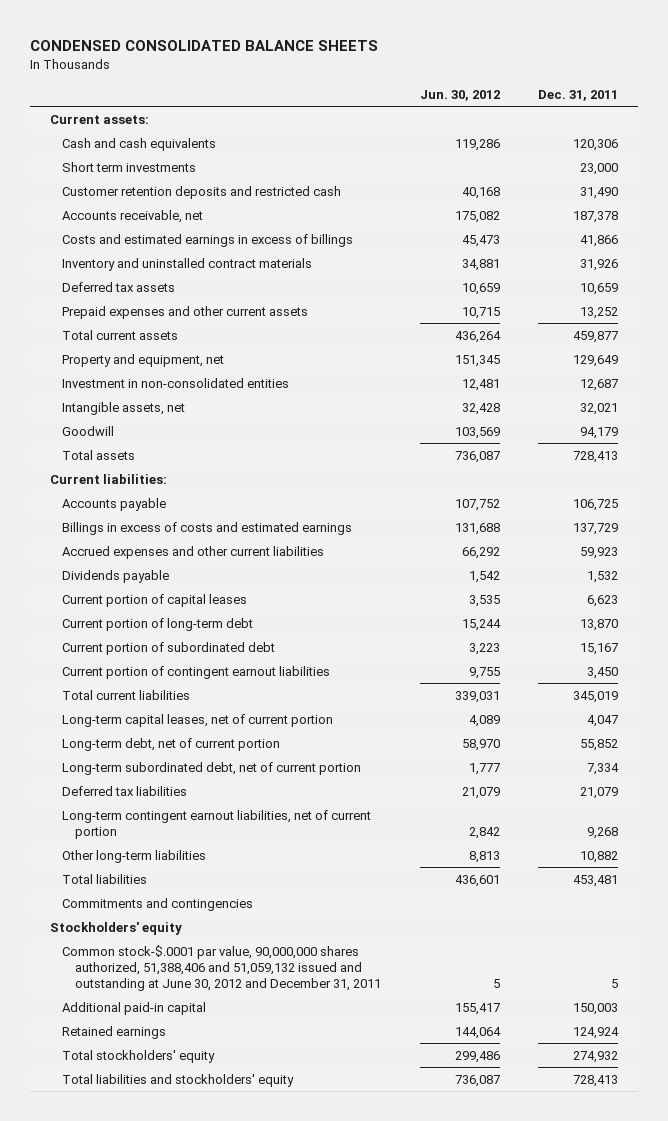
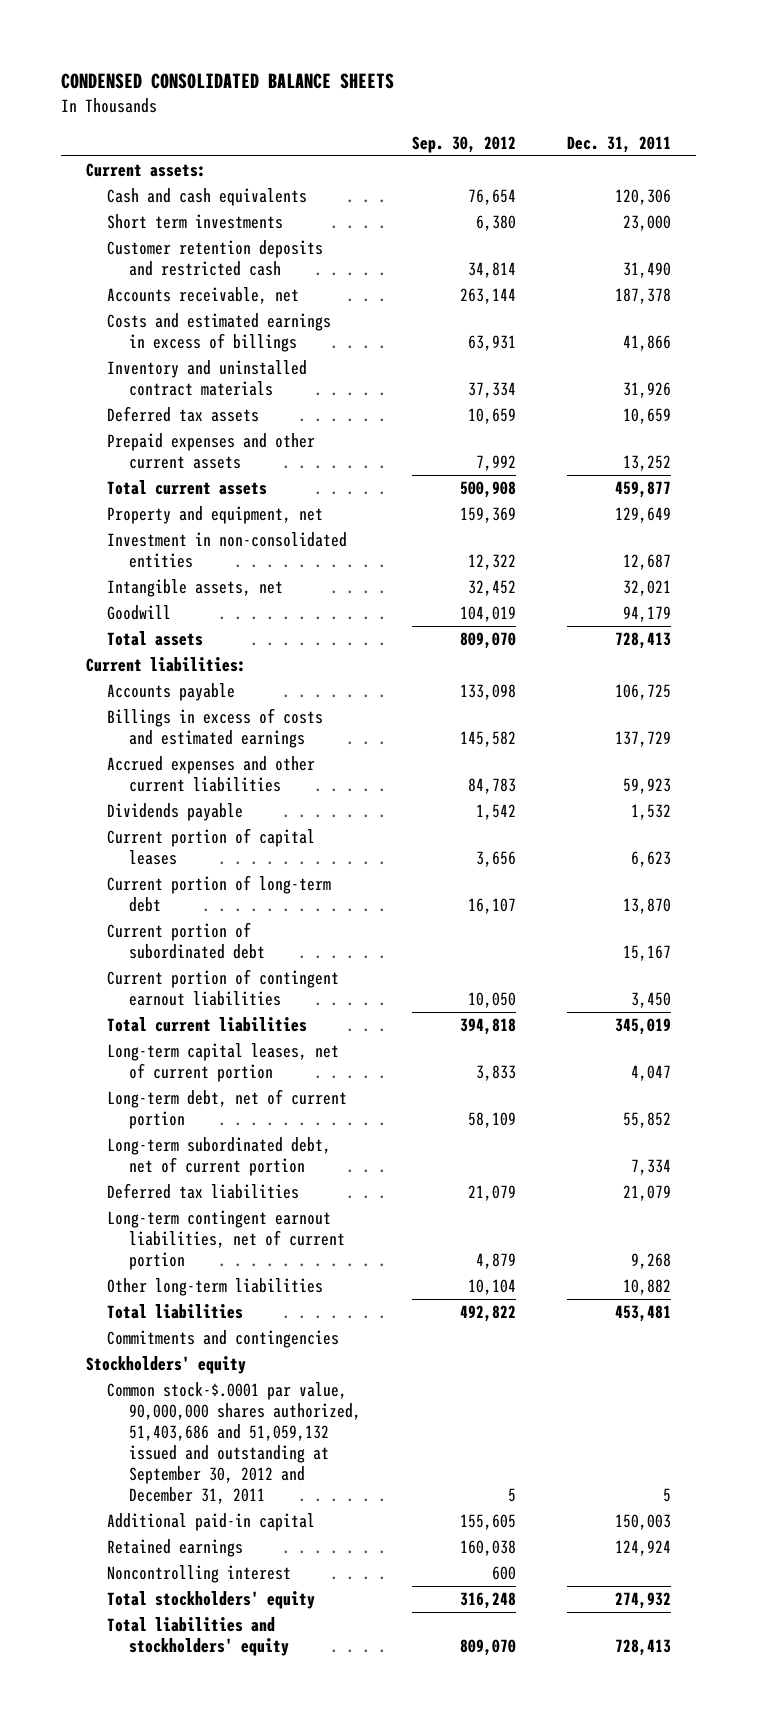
[419,89,500,101] Jun. 30, 2012 -> none
none -> [411,135,516,153] Sep. 30, 2012
[62,944,381,991] Common stock-$.0001 par value, 90,000,000 shares authorized, 51,388,406 and 51,059,132 issued and outstanding at June 30, 2012 and December 31, 2011 -> [107,1382,361,1505] Common stock-$.0001 par value, 90,000,000 shares authorized, 51,403,686 and 51,059,132 issued and outstanding at September 30, 2012 and December 31, 2011
none -> [107,1565,292,1584] Noncontrolling interest

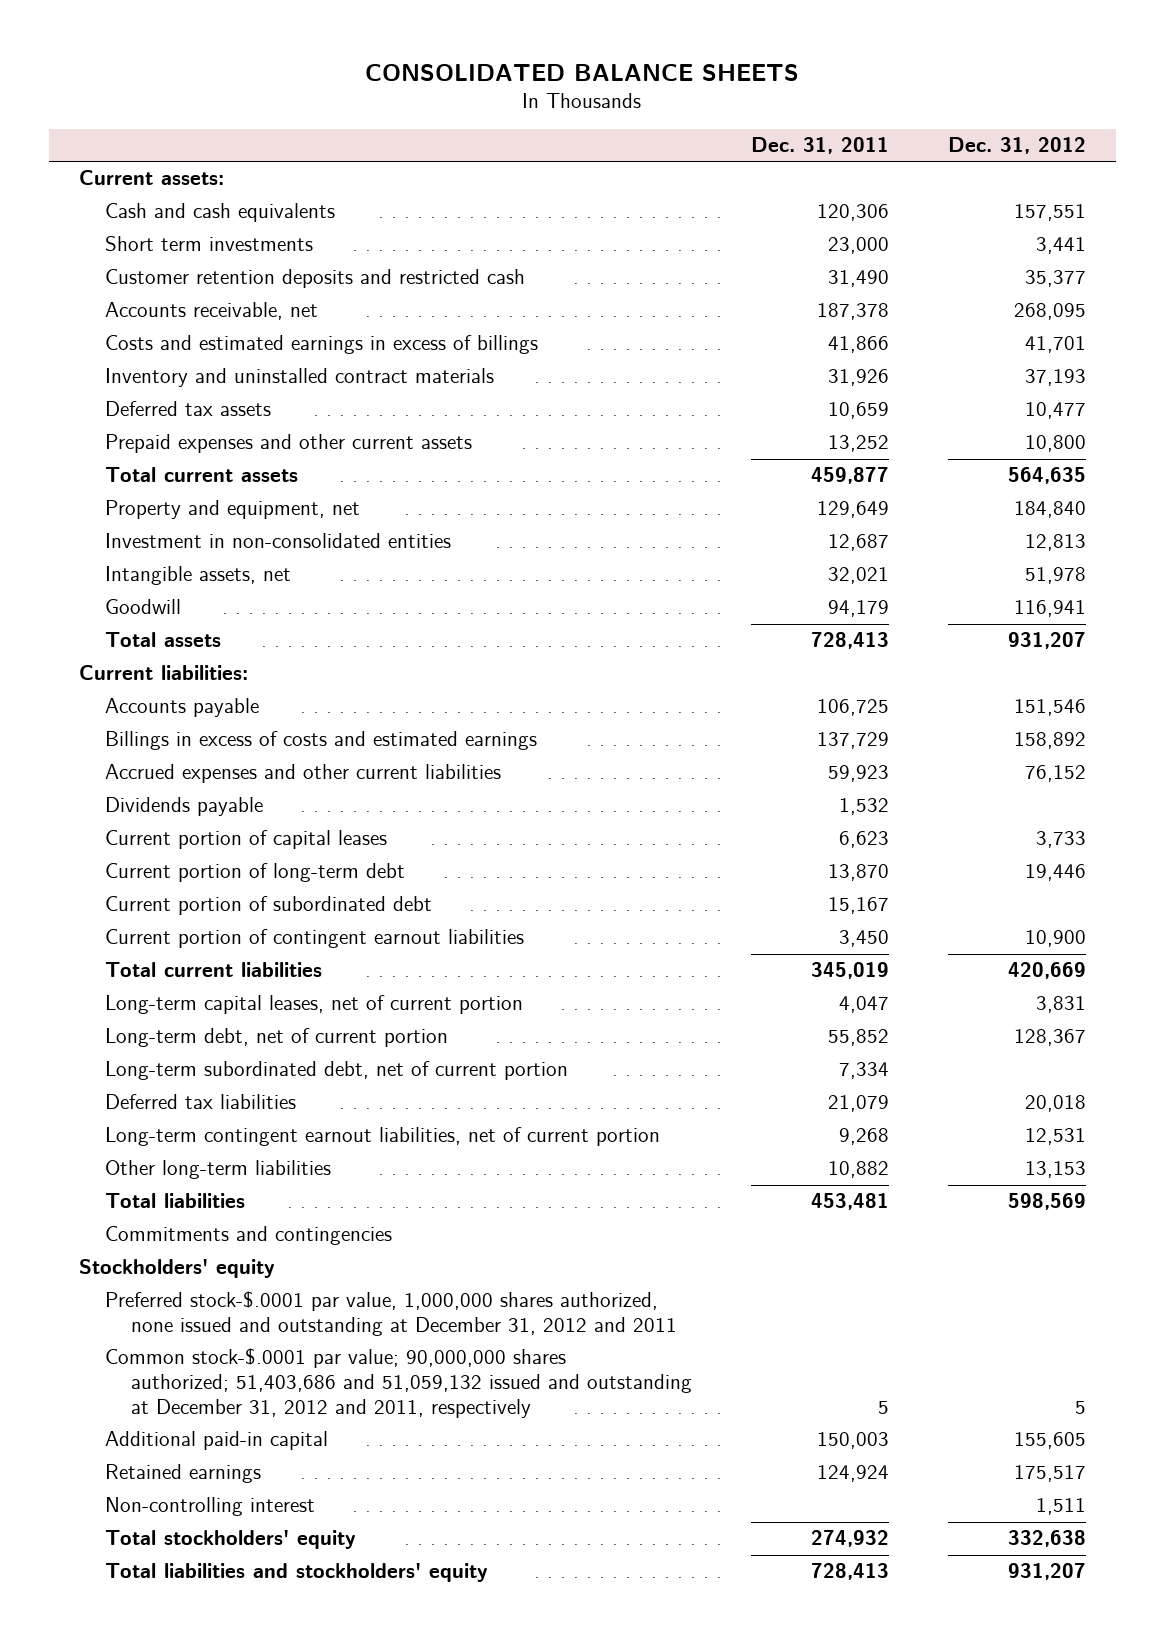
[60,73,394,90] CONDENSED CONSOLIDATED BALANCE SHEETS -> [365,63,800,81] CONSOLIDATED BALANCE SHEETS
[411,135,516,153] Sep. 30, 2012 -> none
none -> [948,137,1087,155] Dec. 31, 2012
none -> [105,1291,678,1337] Preferred stock-$.0001 par value, 1,000,000 shares authorized, none issued and outstanding at December 31, 2012 and 2011
[107,1382,361,1505] Common stock-$.0001 par value, 90,000,000 shares authorized, 51,403,686 and 51,059,132 issued and outstanding at September 30, 2012 and December 31, 2011 -> [105,1348,693,1418] Common stock-$.0001 par value; 90,000,000 shares authorized; 51,403,686 and 51,059,132 issued and outstanding at December 31, 2012 and 2011, respectively
[107,1565,292,1584] Noncontrolling interest -> [105,1497,316,1517] Non-controlling interest

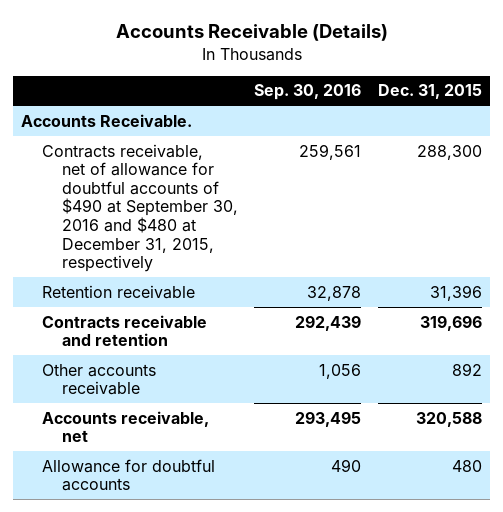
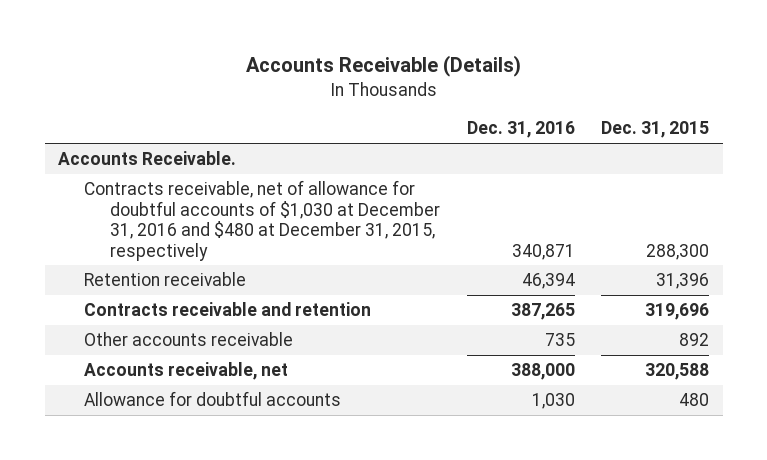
[254,84,362,101] Sep. 30, 2016 -> none
none -> [466,121,575,139] Dec. 31, 2016
[41,143,238,273] Contracts receivable, net of allowance for doubtful accounts of $490 at September 30, 2016 and $480 at December 31, 2015, respectively -> [83,180,440,261] Contracts receivable, net of allowance for doubtful accounts of $1,030 at December 31, 2016 and $480 at December 31, 2015, respectively

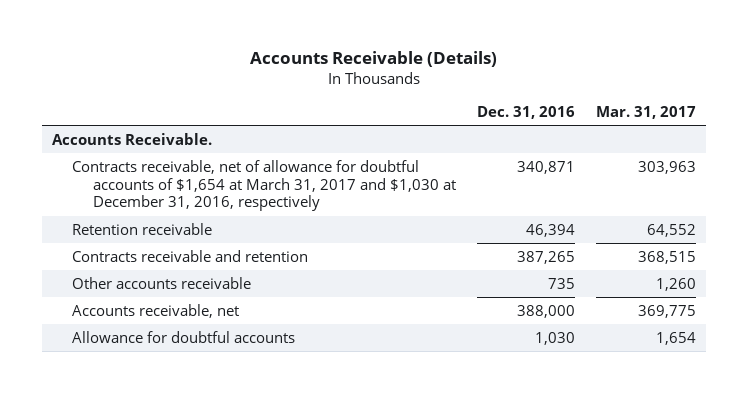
[601,121,710,139] Dec. 31, 2015 -> none
none -> [595,105,696,119] Mar. 31, 2017
[83,180,440,261] Contracts receivable, net of allowance for doubtful accounts of $1,030 at December 31, 2016 and $480 at December 31, 2015, respectively -> [72,159,456,212] Contracts receivable, net of allowance for doubtful accounts of $1,654 at March 31, 2017 and $1,030 at December 31, 2016, respectively

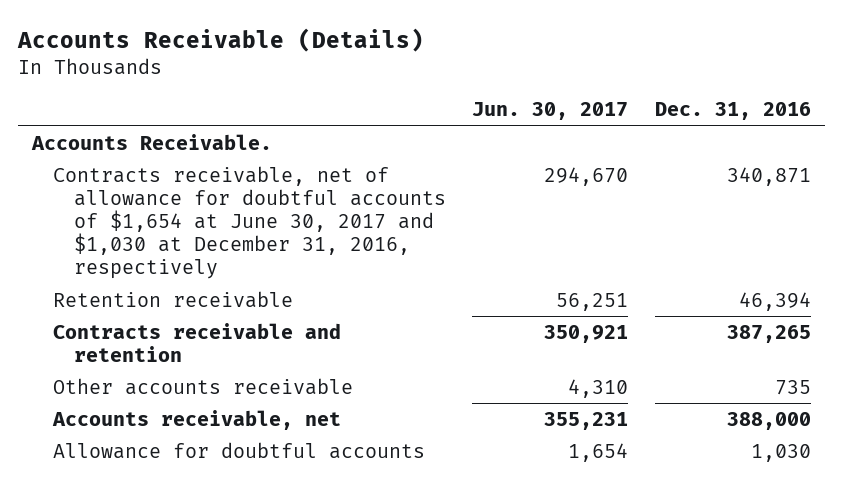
[595,105,696,119] Mar. 31, 2017 -> none
none -> [472,102,629,121] Jun. 30, 2017
[72,159,456,212] Contracts receivable, net of allowance for doubtful accounts of $1,654 at March 31, 2017 and $1,030 at December 31, 2016, respectively -> [52,165,446,280] Contracts receivable, net of allowance for doubtful accounts of $1,654 at June 30, 2017 and $1,030 at December 31, 2016, respectively

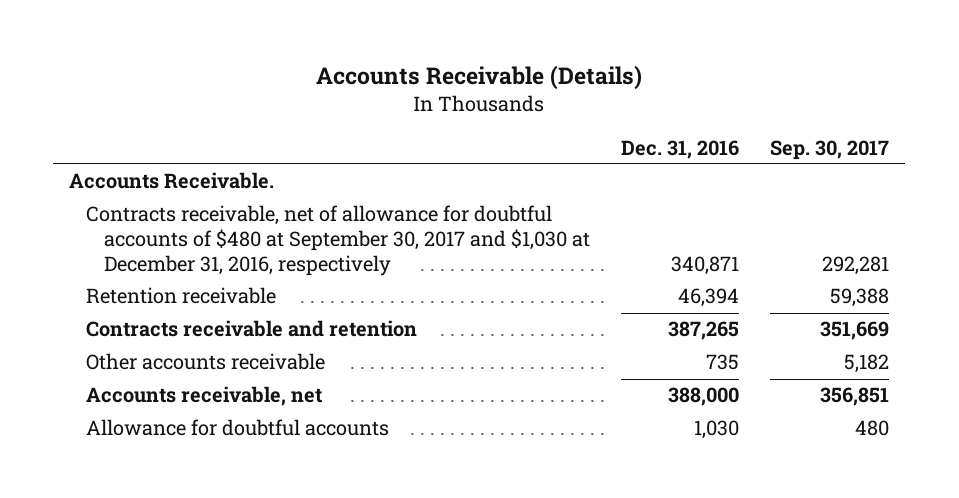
[472,102,629,121] Jun. 30, 2017 -> none
none -> [770,139,890,160] Sep. 30, 2017
[52,165,446,280] Contracts receivable, net of allowance for doubtful accounts of $1,654 at June 30, 2017 and $1,030 at December 31, 2016, respectively -> [86,205,590,276] Contracts receivable, net of allowance for doubtful accounts of $480 at September 30, 2017 and $1,030 at December 31, 2016, respectively

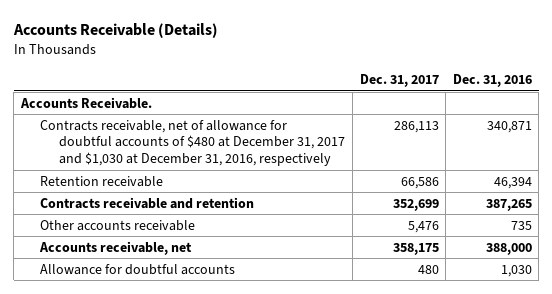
[770,139,890,160] Sep. 30, 2017 -> none
none -> [359,74,439,88] Dec. 31, 2017
[86,205,590,276] Contracts receivable, net of allowance for doubtful accounts of $480 at September 30, 2017 and $1,030 at December 31, 2016, respectively -> [40,119,346,167] Contracts receivable, net of allowance for doubtful accounts of $480 at December 31, 2017 and $1,030 at December 31, 2016, respectively

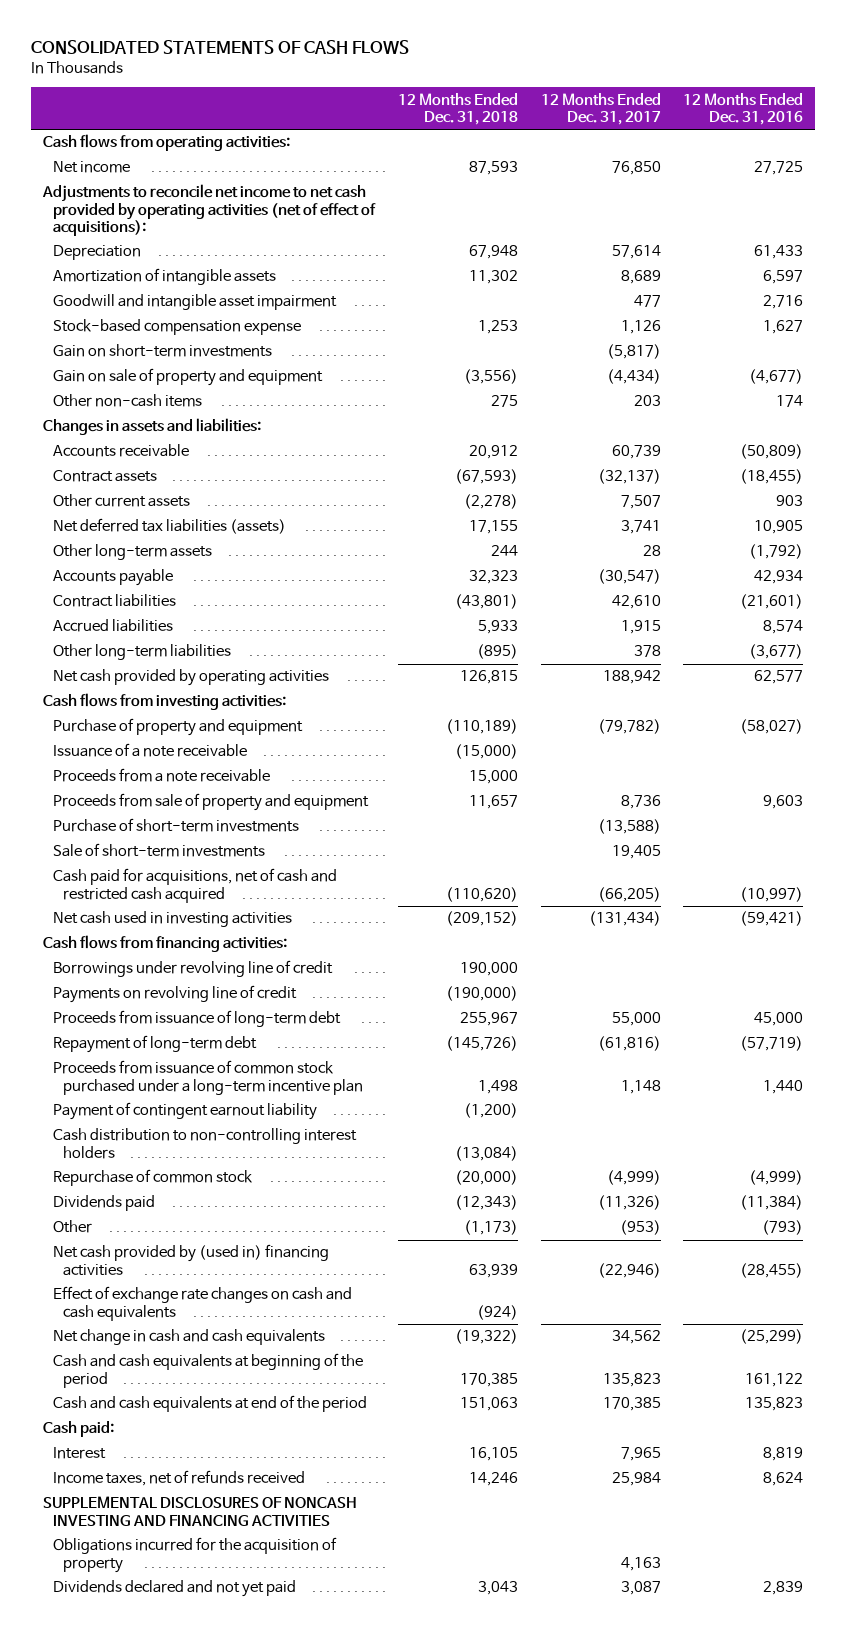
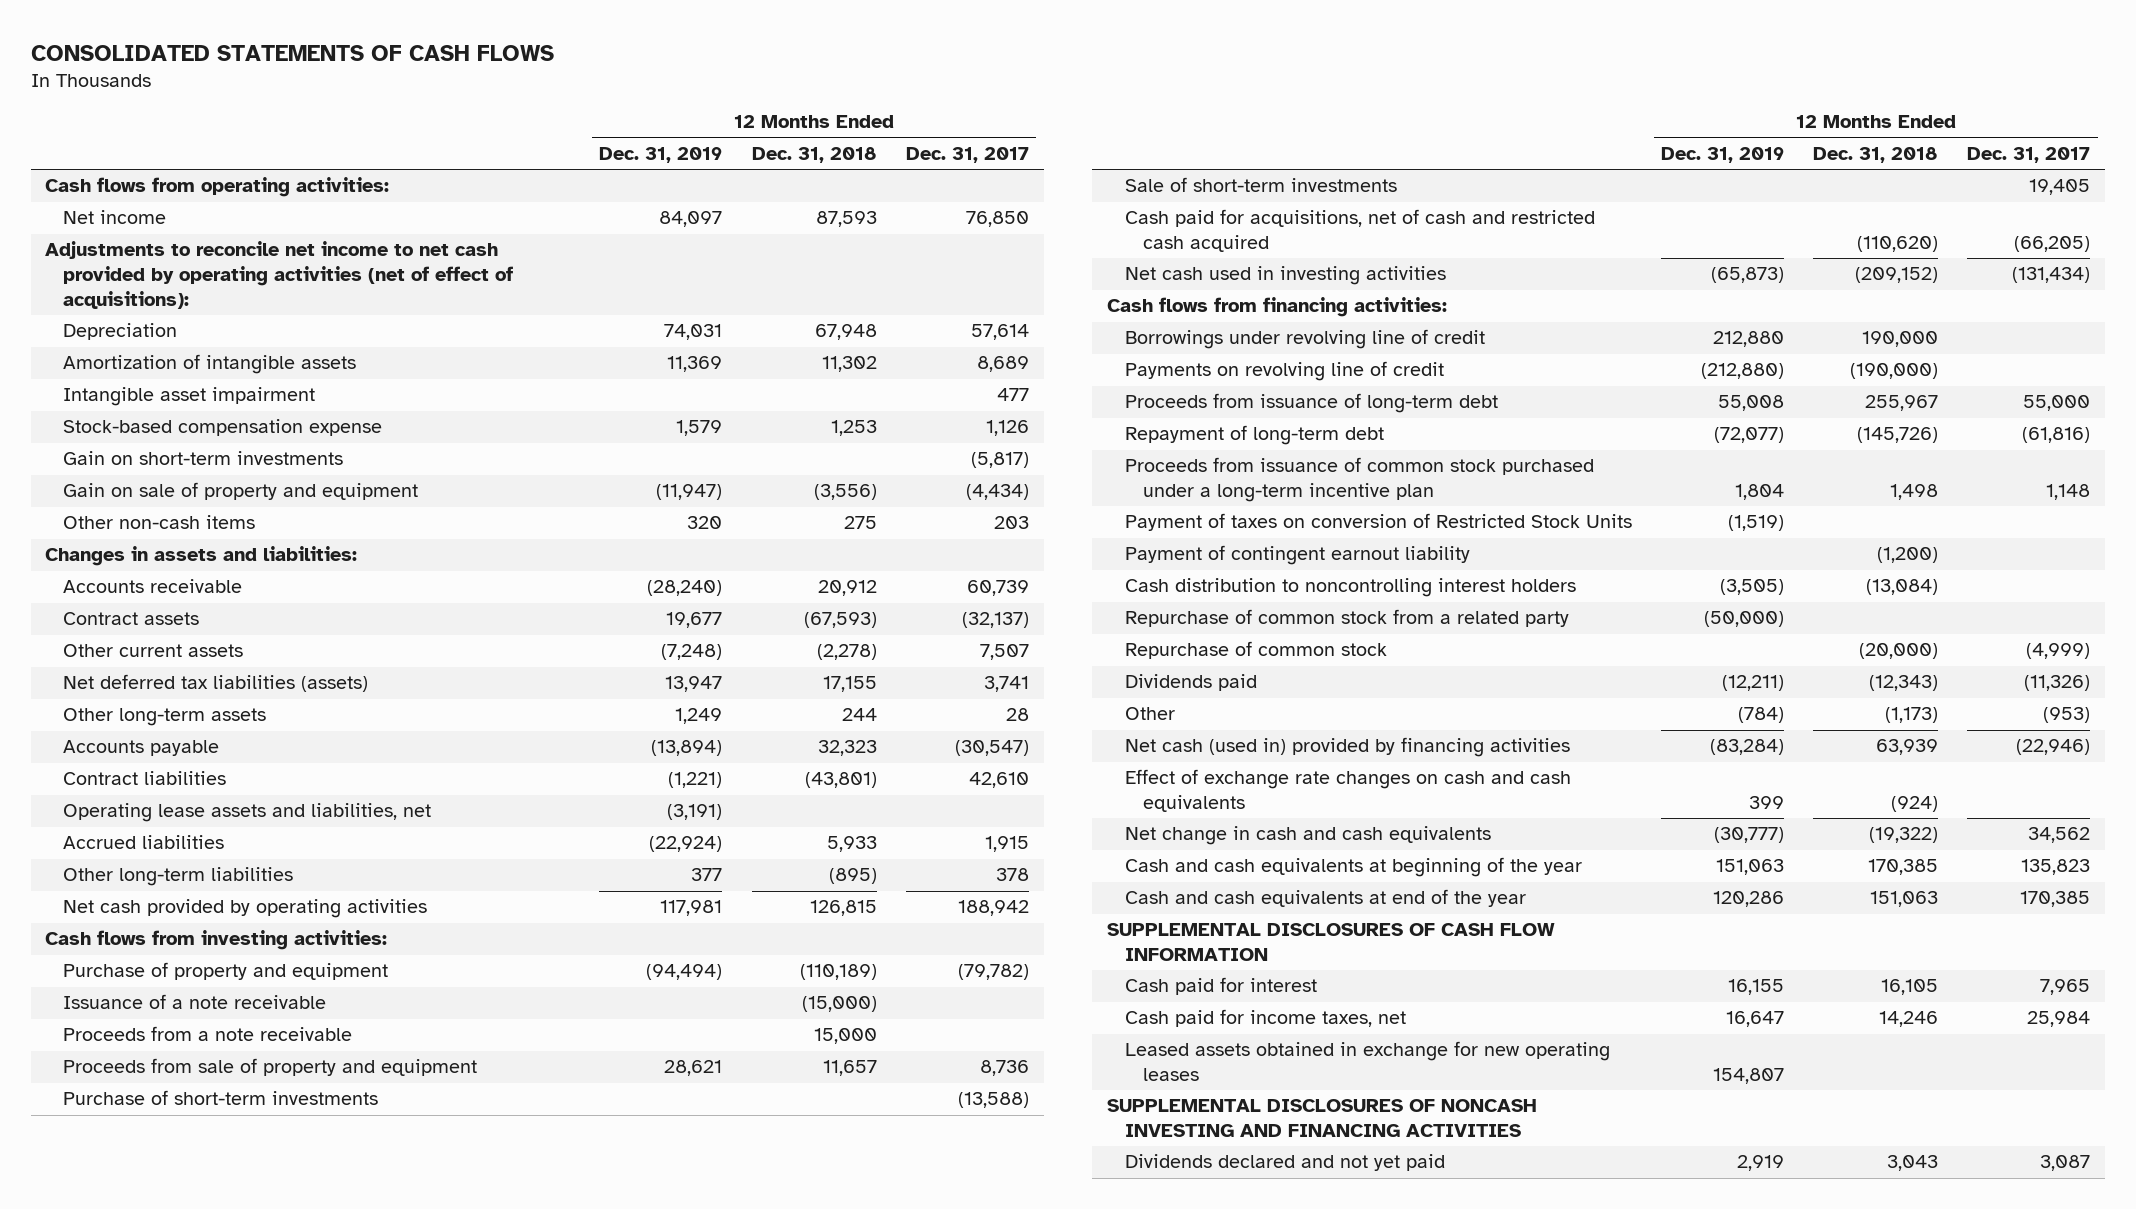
[683,92,804,125] 12 Months Ended Dec. 31, 2016 -> none
none -> [599,146,723,163] Dec. 31, 2019
[52,294,337,311] Goodwill and intangible asset impairment -> [63,387,316,407] Intangible asset impairment
none -> [63,803,432,823] Operating lease assets and liabilities, net
none -> [1124,513,1632,532] Payment of taxes on conversion of Restricted Stock Units
[52,1128,357,1159] Cash distribution to non-controlling interest holders -> [1124,578,1576,598] Cash distribution to noncontrolling interest holders
none -> [1124,609,1569,628] Repurchase of common stock from a related party
[52,1244,329,1276] Net cash provided by (used in) financing activities -> [1124,737,1570,758] Net cash (used in) provided by financing activities
[42,1421,114,1438] Cash paid: -> none
[52,1353,363,1388] Cash and cash equivalents at beginning of the period -> [1124,857,1582,878] Cash and cash equivalents at beginning of the year
[52,1395,367,1413] Cash and cash equivalents at end of the period -> [1124,889,1526,908] Cash and cash equivalents at end of the year
none -> [1106,923,1555,962] SUPPLEMENTAL DISCLOSURES OF CASH FLOW INFORMATION
[52,1447,106,1460] Interest -> [1124,977,1317,996] Cash paid for interest
[52,1470,305,1487] Income taxes, net of refunds received -> [1124,1009,1406,1028] Cash paid for income taxes, net
none -> [1124,1041,1610,1082] Leased assets obtained in exchange for new operating leases
[52,1537,337,1573] Obligations incurred for the acquisition of property -> none

